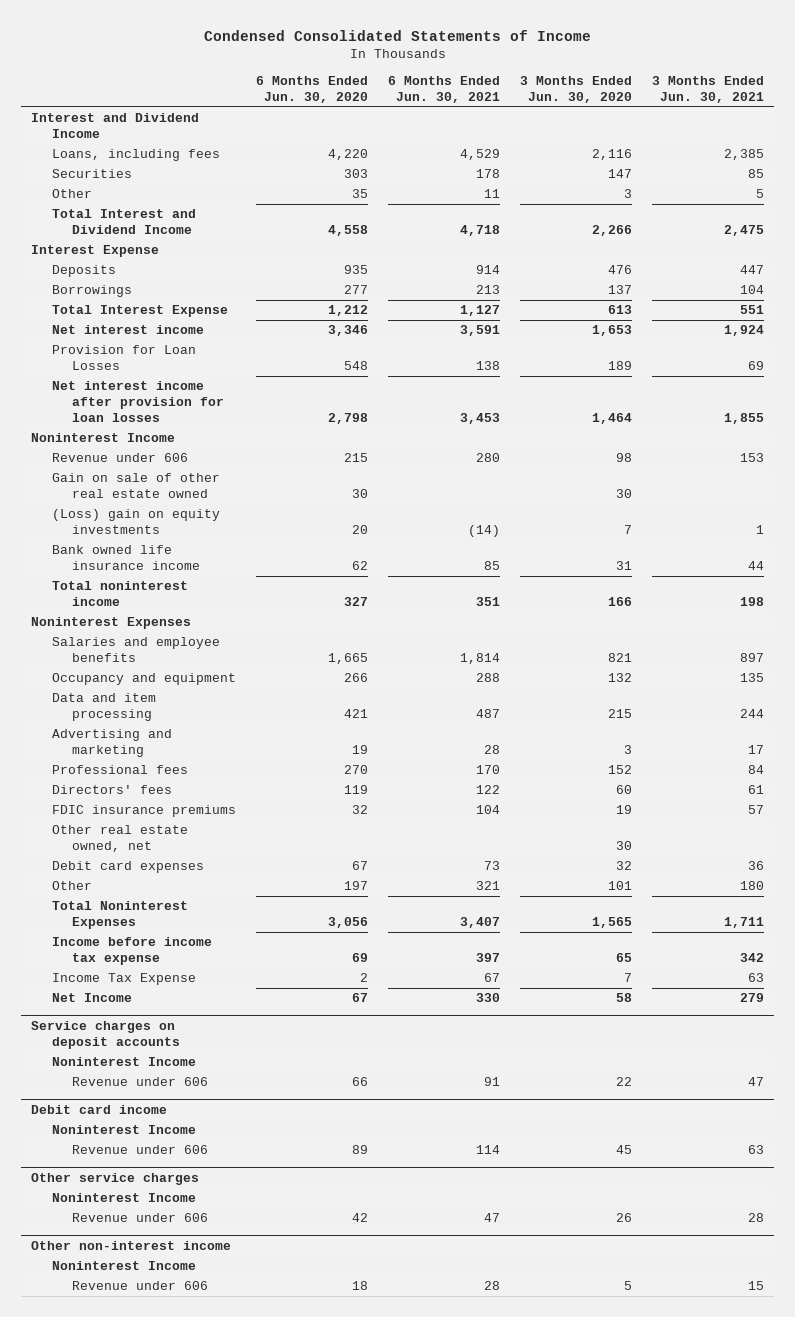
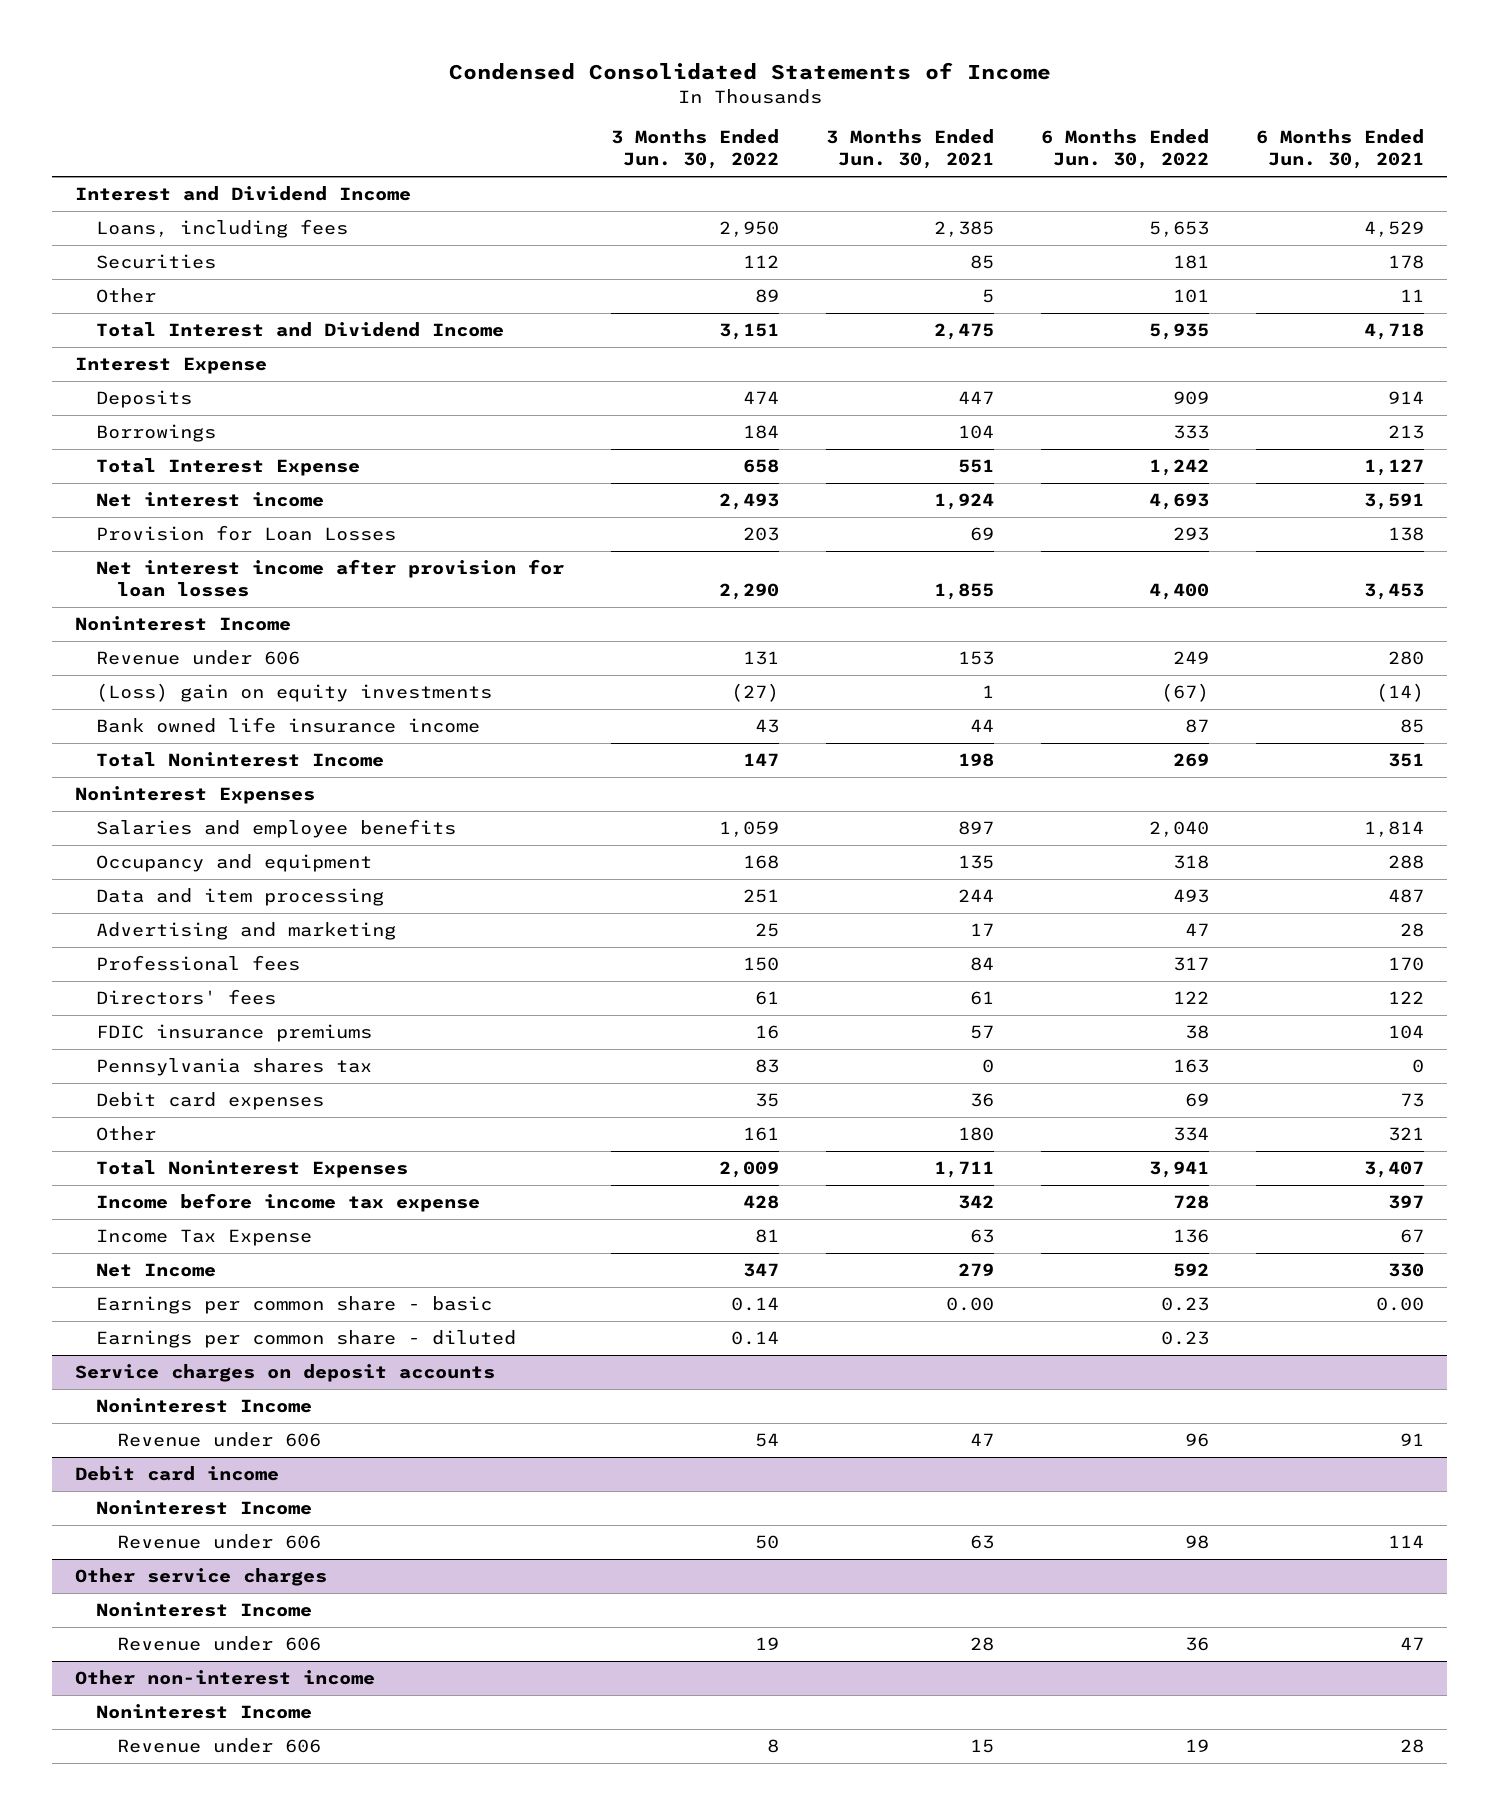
[255,76,368,103] 6 Months Ended Jun. 30, 2020 -> none
[520,76,633,103] 3 Months Ended Jun. 30, 2020 -> none
none -> [611,129,780,170] 3 Months Ended Jun. 30, 2022
none -> [1041,129,1210,170] 6 Months Ended Jun. 30, 2022
[51,473,220,499] Gain on sale of other real estate owned -> none
[51,581,188,607] Total noninterest income -> [96,751,385,767] Total Noninterest Income
[51,825,188,853] Other real estate owned, net -> none
none -> [96,1057,373,1076] Pennsylvania shares tax
none -> [96,1295,493,1314] Earnings per common share - basic
none -> [96,1329,517,1348] Earnings per common share - diluted

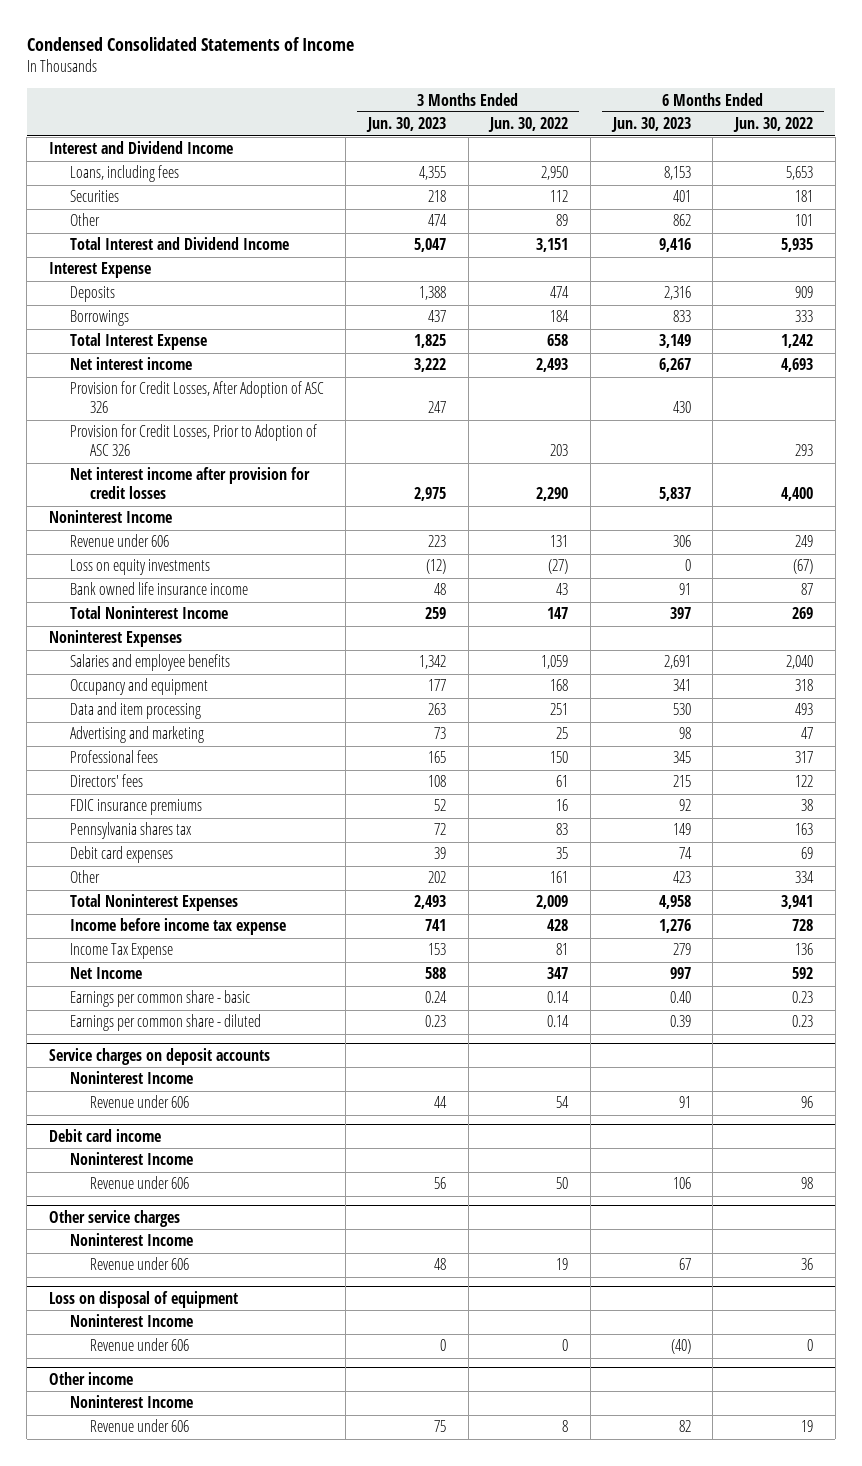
[826,129,995,170] 3 Months Ended Jun. 30, 2021 -> none
[1255,129,1424,170] 6 Months Ended Jun. 30, 2021 -> none
none -> [366,117,447,133] Jun. 30, 2023
none -> [610,117,691,133] Jun. 30, 2023
none -> [69,381,324,414] Provision for Credit Losses, After Adoption of ASC 326
[96,524,397,541] Provision for Loan Losses -> [69,424,317,457] Provision for Credit Losses, Prior to Adoption of ASC 326
[96,558,565,598] Net interest income after provision for loan losses -> [69,467,310,500] Net interest income after provision for credit losses
[96,682,493,702] (Loss) gain on equity investments -> [69,559,210,576] Loss on equity investments
[75,1669,376,1685] Other non-interest income -> none
none -> [49,1290,239,1308] Loss on disposal of equipment
none -> [90,1338,190,1352] Revenue under 606
none -> [49,1371,134,1385] Other income
none -> [69,1395,193,1409] Noninterest Income

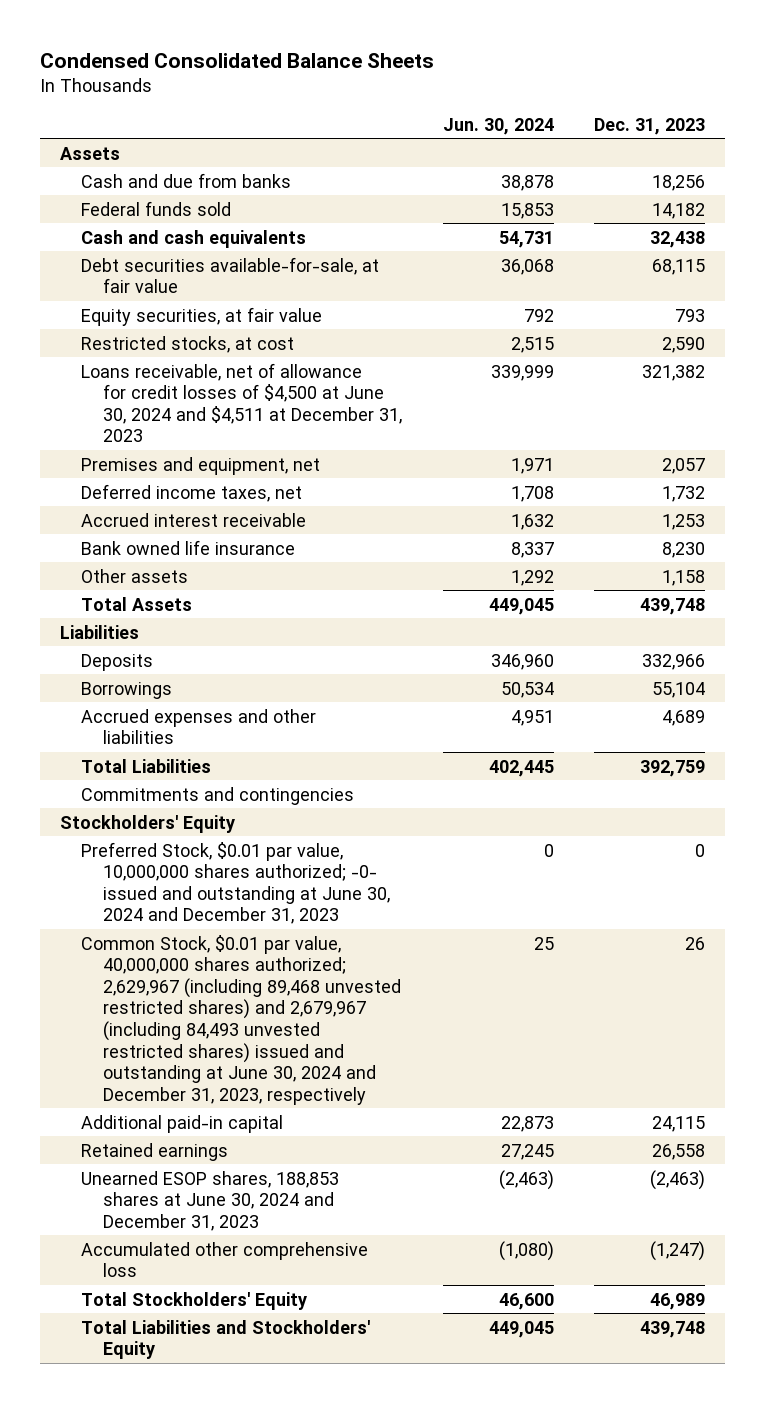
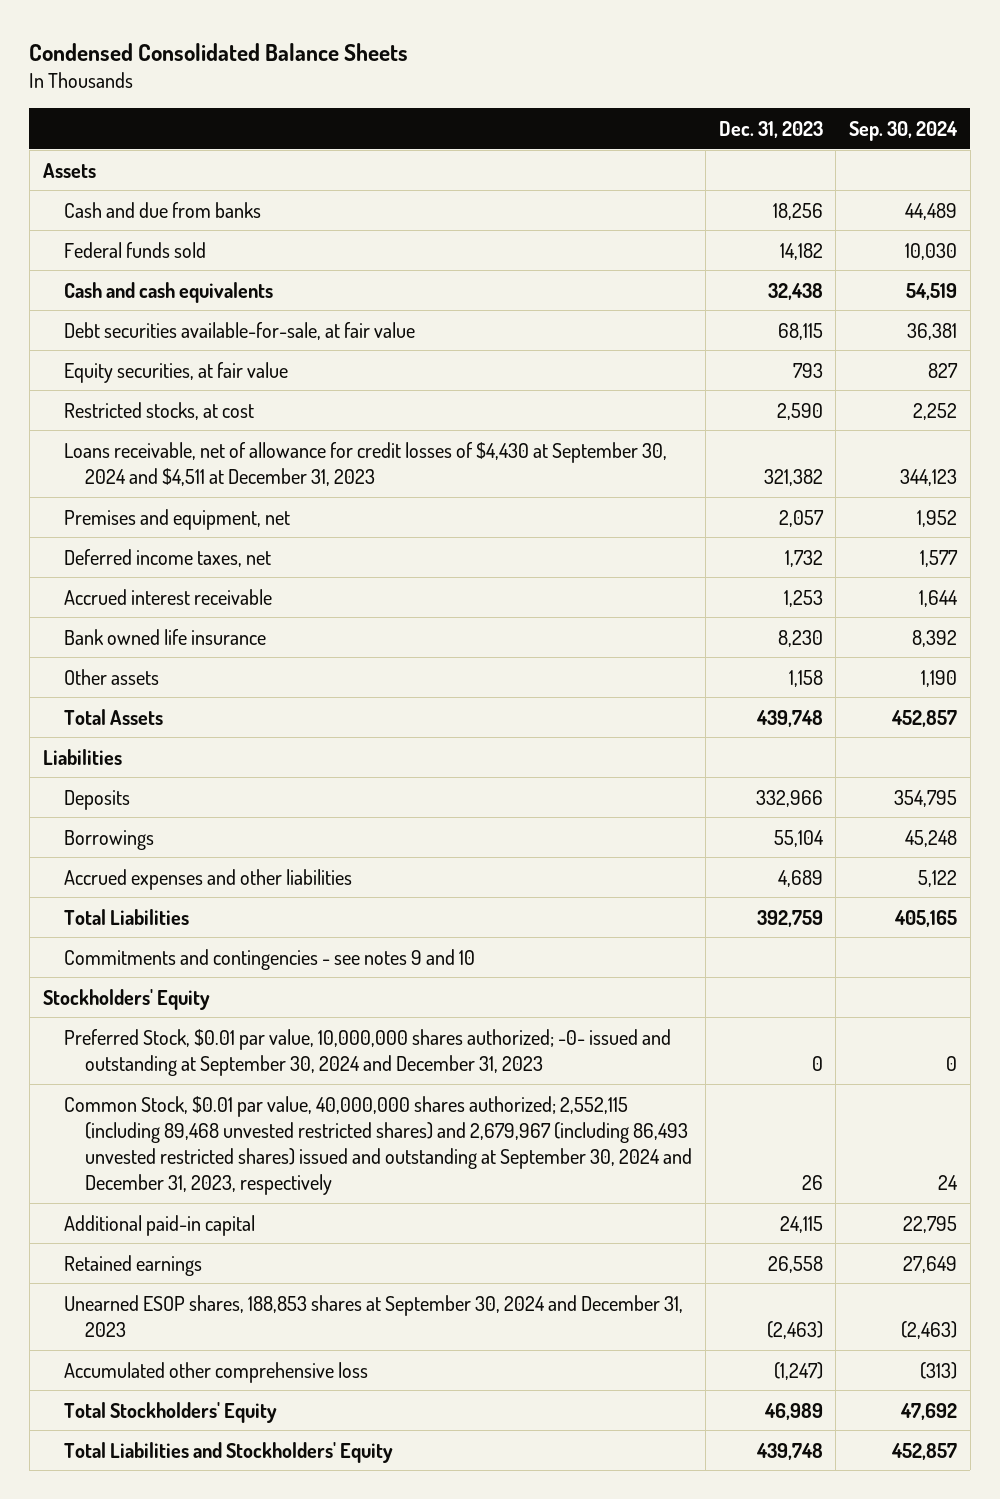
[442,117,554,135] Jun. 30, 2024 -> none
none -> [849,120,959,141] Sep. 30, 2024
[81,362,403,443] Loans receivable, net of allowance for credit losses of $4,500 at June 30, 2024 and $4,511 at December 31, 2023 -> [63,441,667,486] Loans receivable, net of allowance for credit losses of $4,430 at September 30, 2024 and $4,511 at December 31, 2023
[81,786,355,805] Commitments and contingencies -> [63,948,475,970] Commitments and contingencies - see notes 9 and 10
[81,841,391,925] Preferred Stock, $0.01 par value, 10,000,000 shares authorized; -0- issued and outstanding at June 30, 2024 and December 31, 2023 -> [63,1028,671,1076] Preferred Stock, $0.01 par value, 10,000,000 shares authorized; -0- issued and outstanding at September 30, 2024 and December 31, 2023
[81,934,402,1105] Common Stock, $0.01 par value, 40,000,000 shares authorized; 2,629,967 (including 89,468 unvested restricted shares) and 2,679,967 (including 84,493 unvested restricted shares) issued and outstanding at June 30, 2024 and December 31, 2023, respectively -> [63,1095,693,1196] Common Stock, $0.01 par value, 40,000,000 shares authorized; 2,552,115 (including 89,468 unvested restricted shares) and 2,679,967 (including 86,493 unvested restricted shares) issued and outstanding at September 30, 2024 and December 31, 2023, respectively
[81,1170,340,1231] Unearned ESOP shares, 188,853 shares at June 30, 2024 and December 31, 2023 -> [63,1294,683,1337] Unearned ESOP shares, 188,853 shares at September 30, 2024 and December 31, 2023

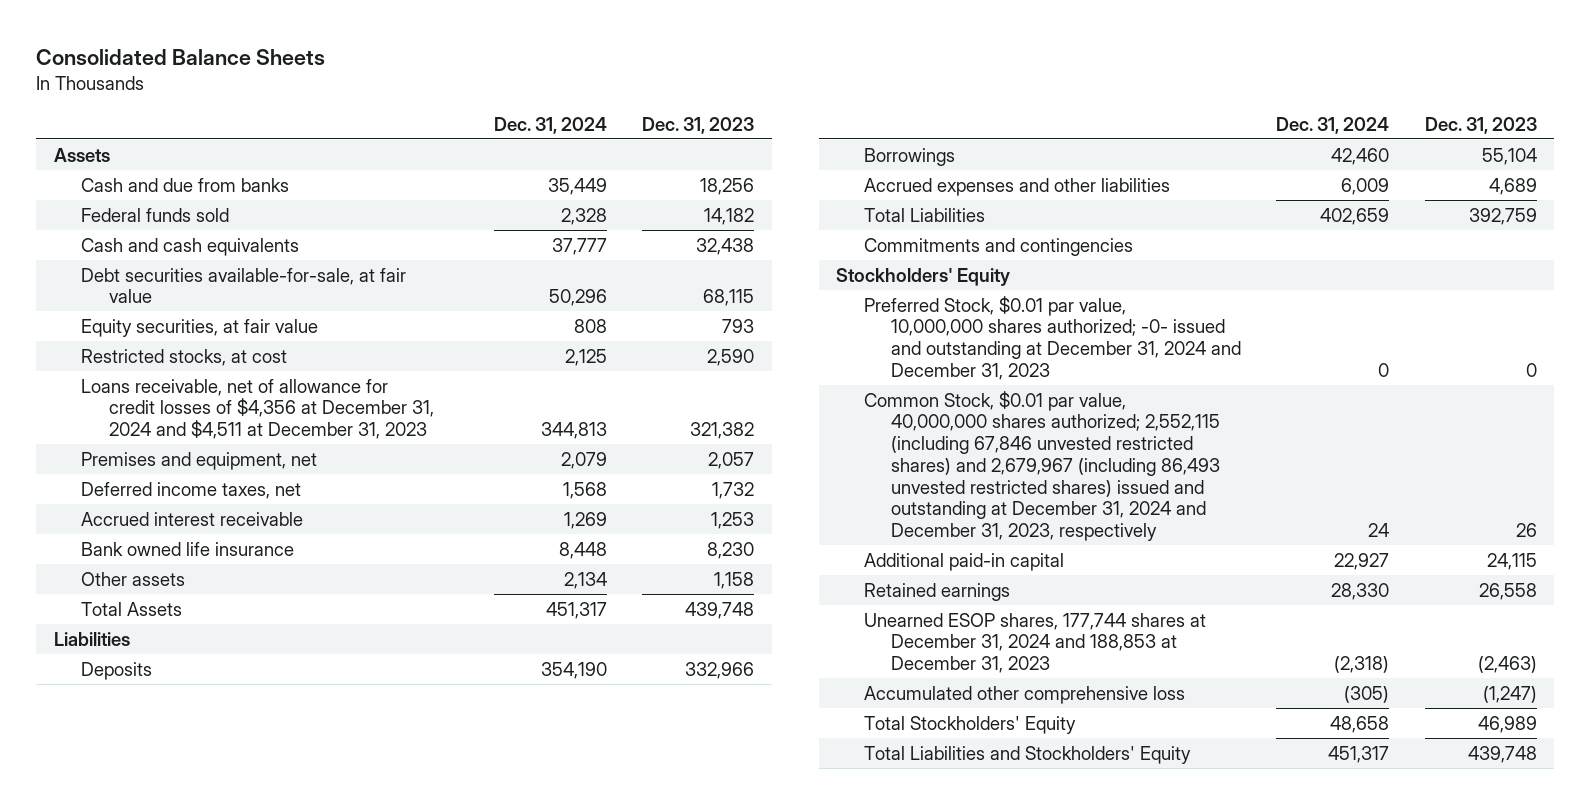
[29,42,409,61] Condensed Consolidated Balance Sheets -> [36,49,326,66] Consolidated Balance Sheets
[849,120,959,141] Sep. 30, 2024 -> none
none -> [493,116,607,134] Dec. 31, 2024
[63,441,667,486] Loans receivable, net of allowance for credit losses of $4,430 at September 30, 2024 and $4,511 at December 31, 2023 -> [81,378,434,440] Loans receivable, net of allowance for credit losses of $4,356 at December 31, 2024 and $4,511 at December 31, 2023
[63,948,475,970] Commitments and contingencies - see notes 9 and 10 -> [863,237,1133,256] Commitments and contingencies
[63,1028,671,1076] Preferred Stock, $0.01 par value, 10,000,000 shares authorized; -0- issued and outstanding at September 30, 2024 and December 31, 2023 -> [863,295,1242,380] Preferred Stock, $0.01 par value, 10,000,000 shares authorized; -0- issued and outstanding at December 31, 2024 and December 31, 2023
[63,1095,693,1196] Common Stock, $0.01 par value, 40,000,000 shares authorized; 2,552,115 (including 89,468 unvested restricted shares) and 2,679,967 (including 86,493 unvested restricted shares) issued and outstanding at September 30, 2024 and December 31, 2023, respectively -> [863,390,1221,541] Common Stock, $0.01 par value, 40,000,000 shares authorized; 2,552,115 (including 67,846 unvested restricted shares) and 2,679,967 (including 86,493 unvested restricted shares) issued and outstanding at December 31, 2024 and December 31, 2023, respectively
[63,1294,683,1337] Unearned ESOP shares, 188,853 shares at September 30, 2024 and December 31, 2023 -> [863,612,1206,674] Unearned ESOP shares, 177,744 shares at December 31, 2024 and 188,853 at December 31, 2023

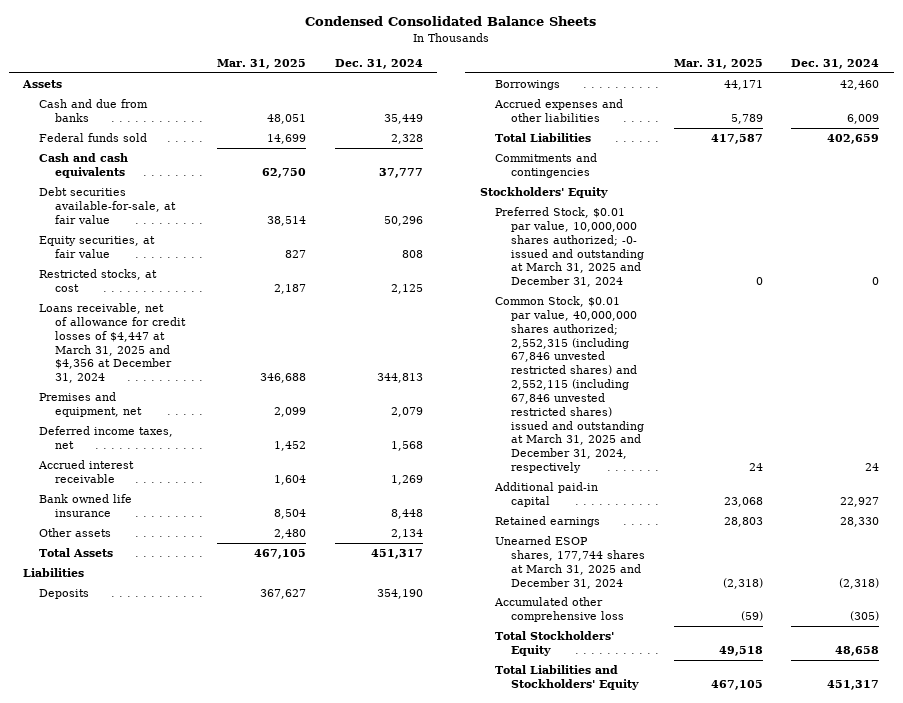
[36,49,326,66] Consolidated Balance Sheets -> [305,16,597,27] Condensed Consolidated Balance Sheets
[642,116,755,134] Dec. 31, 2023 -> none
none -> [217,58,307,69] Mar. 31, 2025
[81,378,434,440] Loans receivable, net of allowance for credit losses of $4,356 at December 31, 2024 and $4,511 at December 31, 2023 -> [39,303,186,384] Loans receivable, net of allowance for credit losses of $4,447 at March 31, 2025 and $4,356 at December 31, 2024
[863,295,1242,380] Preferred Stock, $0.01 par value, 10,000,000 shares authorized; -0- issued and outstanding at December 31, 2024 and December 31, 2023 -> [495,207,644,288] Preferred Stock, $0.01 par value, 10,000,000 shares authorized; -0- issued and outstanding at March 31, 2025 and December 31, 2024
[863,390,1221,541] Common Stock, $0.01 par value, 40,000,000 shares authorized; 2,552,115 (including 67,846 unvested restricted shares) and 2,679,967 (including 86,493 unvested restricted shares) issued and outstanding at December 31, 2024 and December 31, 2023, respectively -> [495,296,644,474] Common Stock, $0.01 par value, 40,000,000 shares authorized; 2,552,315 (including 67,846 unvested restricted shares) and 2,552,115 (including 67,846 unvested restricted shares) issued and outstanding at March 31, 2025 and December 31, 2024, respectively
[863,612,1206,674] Unearned ESOP shares, 177,744 shares at December 31, 2024 and 188,853 at December 31, 2023 -> [495,536,645,589] Unearned ESOP shares, 177,744 shares at March 31, 2025 and December 31, 2024

